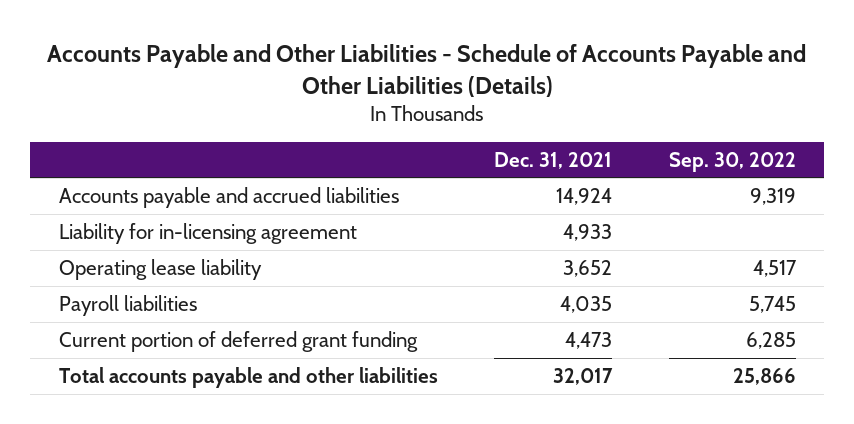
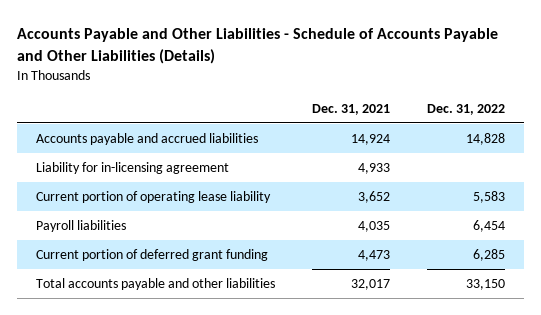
[668,151,796,172] Sep. 30, 2022 -> none
none -> [427,103,506,115] Dec. 31, 2022
[58,258,262,280] Operating lease liability -> [35,191,271,204] Current portion of operating lease liability

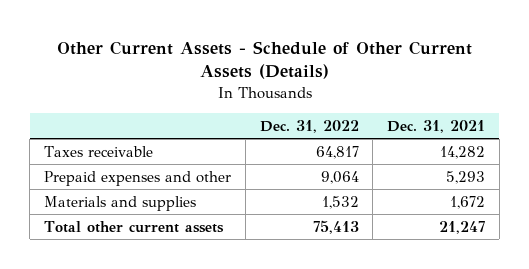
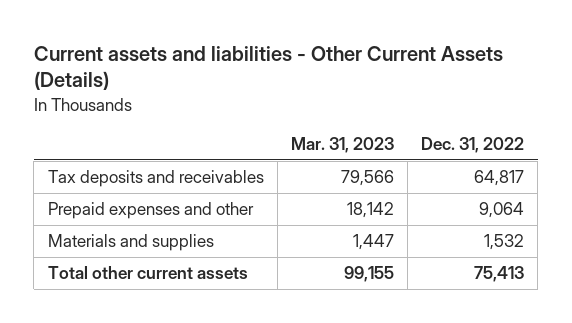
[56,40,472,80] Other Current Assets - Schedule of Other Current Assets (Details) -> [33,45,503,91] Current assets and liabilities - Other Current Assets (Details)
[387,119,486,133] Dec. 31, 2021 -> none
none -> [290,137,394,154] Mar. 31, 2023
[44,145,154,157] Taxes receivable -> [47,170,264,188] Tax deposits and receivables

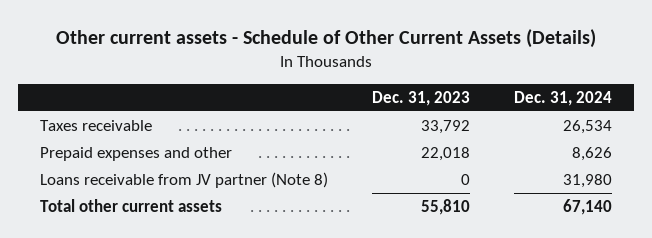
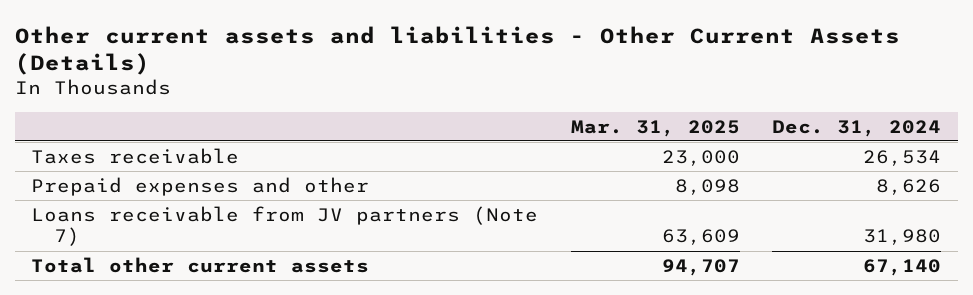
[56,29,597,49] Other current assets - Schedule of Other Current Assets (Details) -> [14,25,900,76] Other current assets and liabilities - Other Current Assets (Details)
[372,91,471,107] Dec. 31, 2023 -> none
none -> [570,119,740,137] Mar. 31, 2025
[40,171,329,188] Loans receivable from JV partner (Note 8) -> [31,205,539,247] Loans receivable from JV partners (Note 7)

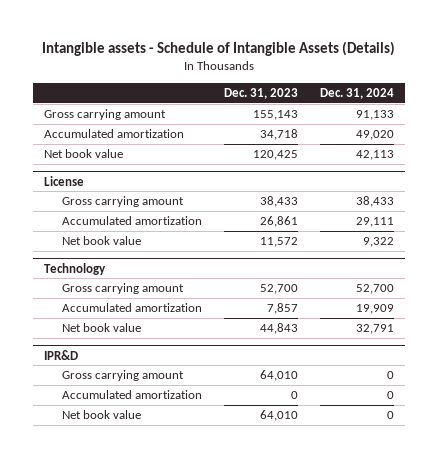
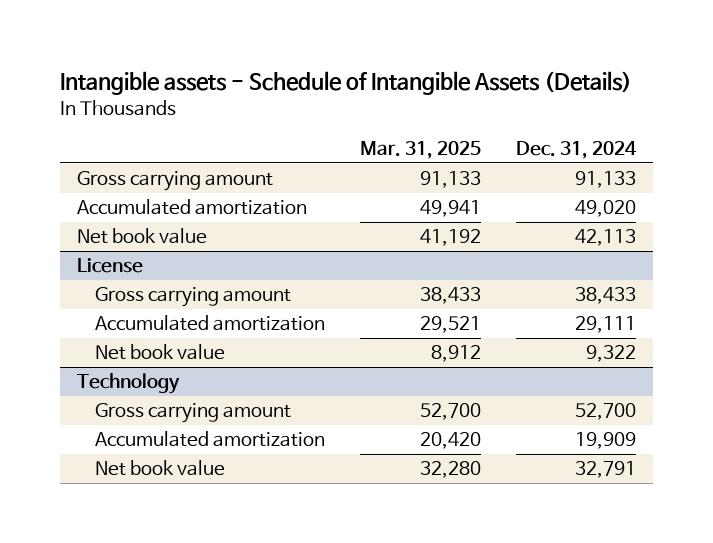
[223,88,298,100] Dec. 31, 2023 -> none
none -> [359,141,481,160] Mar. 31, 2025
[44,349,79,360] IPR&D -> none
[61,370,184,382] Gross carrying amount -> none
[61,390,202,400] Accumulated amortization -> none
[61,410,141,420] Net book value -> none

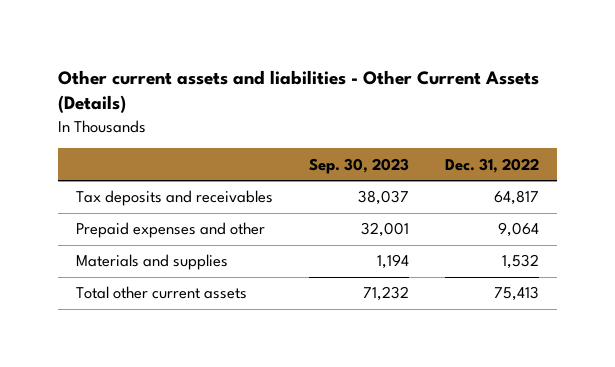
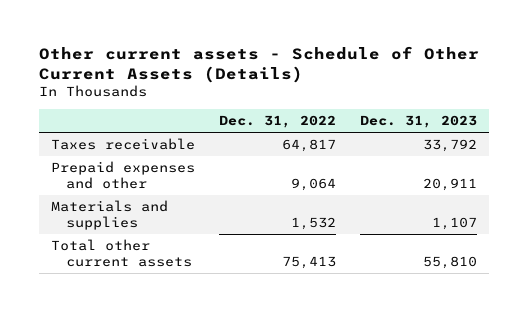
[57,69,539,114] Other current assets and liabilities - Other Current Assets (Details) -> [38,45,479,84] Other current assets - Schedule of Other Current Assets (Details)
[309,157,410,174] Sep. 30, 2023 -> none
none -> [360,115,478,129] Dec. 31, 2023
[75,190,273,207] Tax deposits and receivables -> [50,137,195,150] Taxes receivable

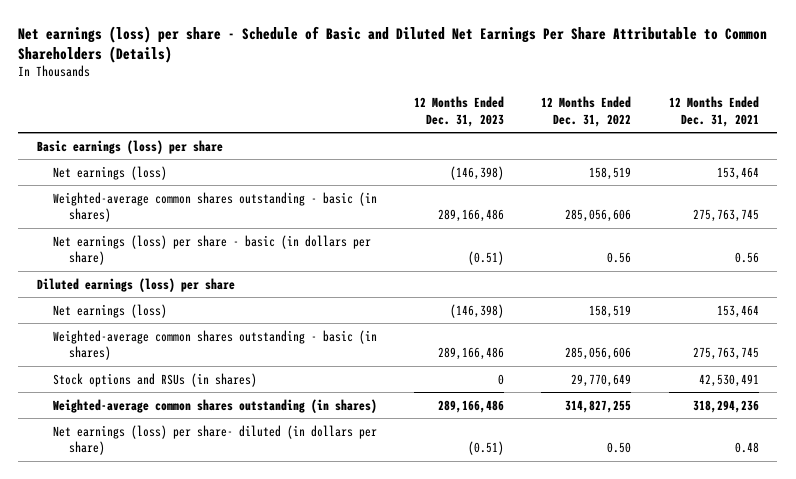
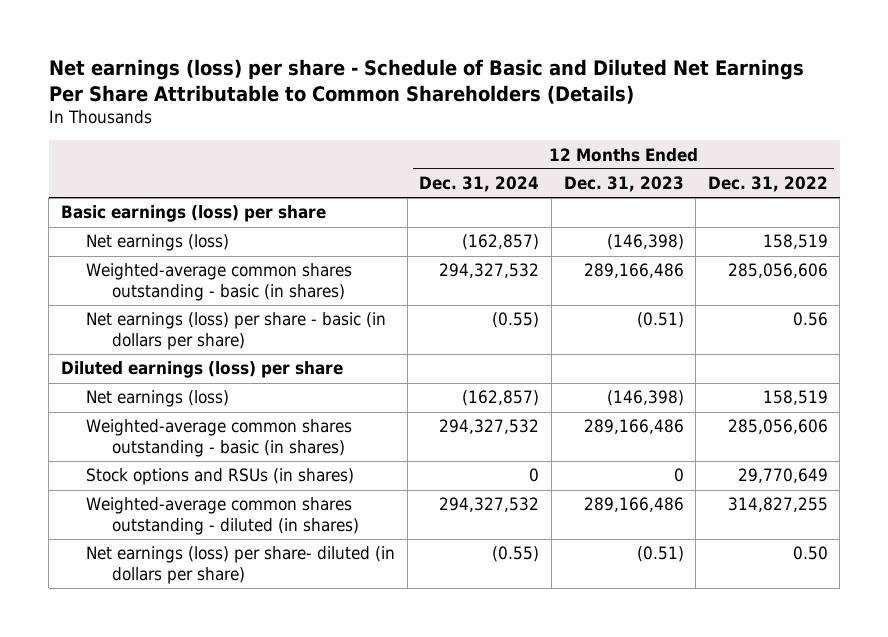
[668,95,759,127] 12 Months Ended Dec. 31, 2021 -> none
none -> [419,176,540,193] Dec. 31, 2024
[52,398,377,413] Weighted-average common shares outstanding (in shares) -> [86,497,360,535] Weighted-average common shares outstanding - diluted (in shares)

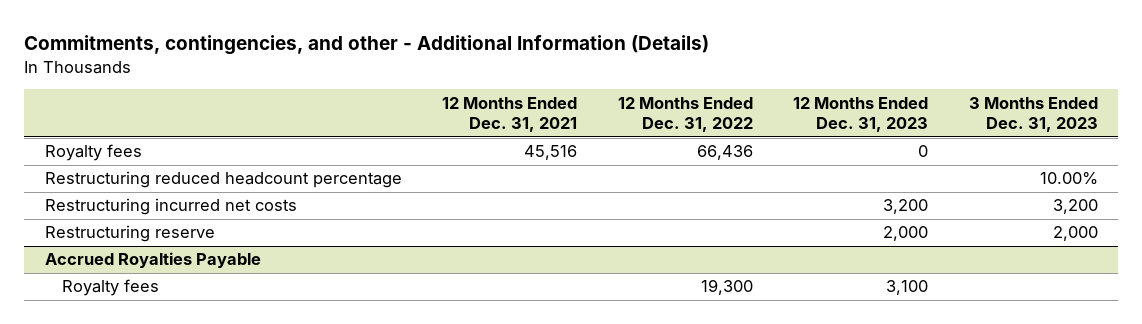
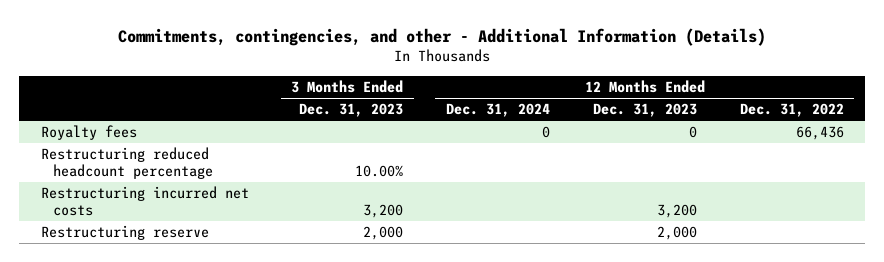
[442,96,578,133] 12 Months Ended Dec. 31, 2021 -> none
none -> [446,103,551,118] Dec. 31, 2024
[44,252,261,269] Accrued Royalties Payable -> none
[61,279,159,297] Royalty fees -> none

